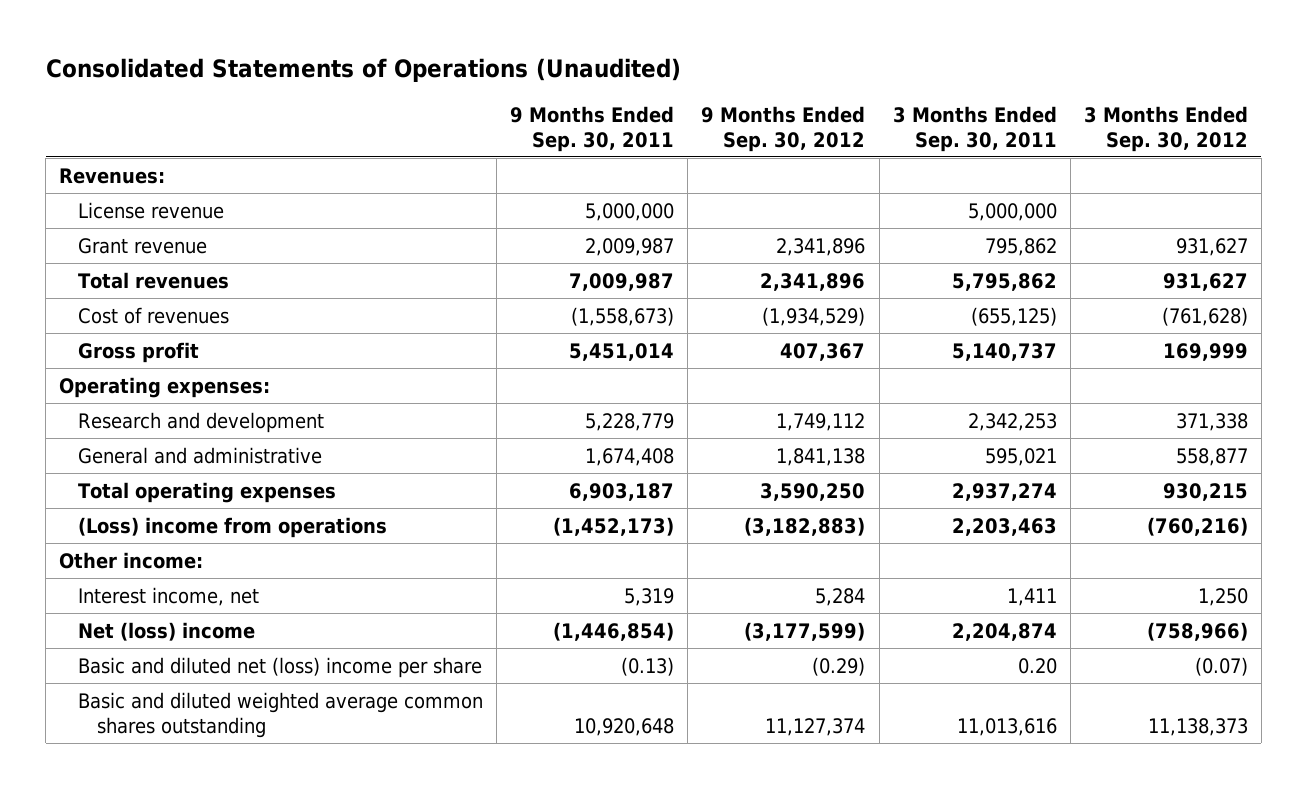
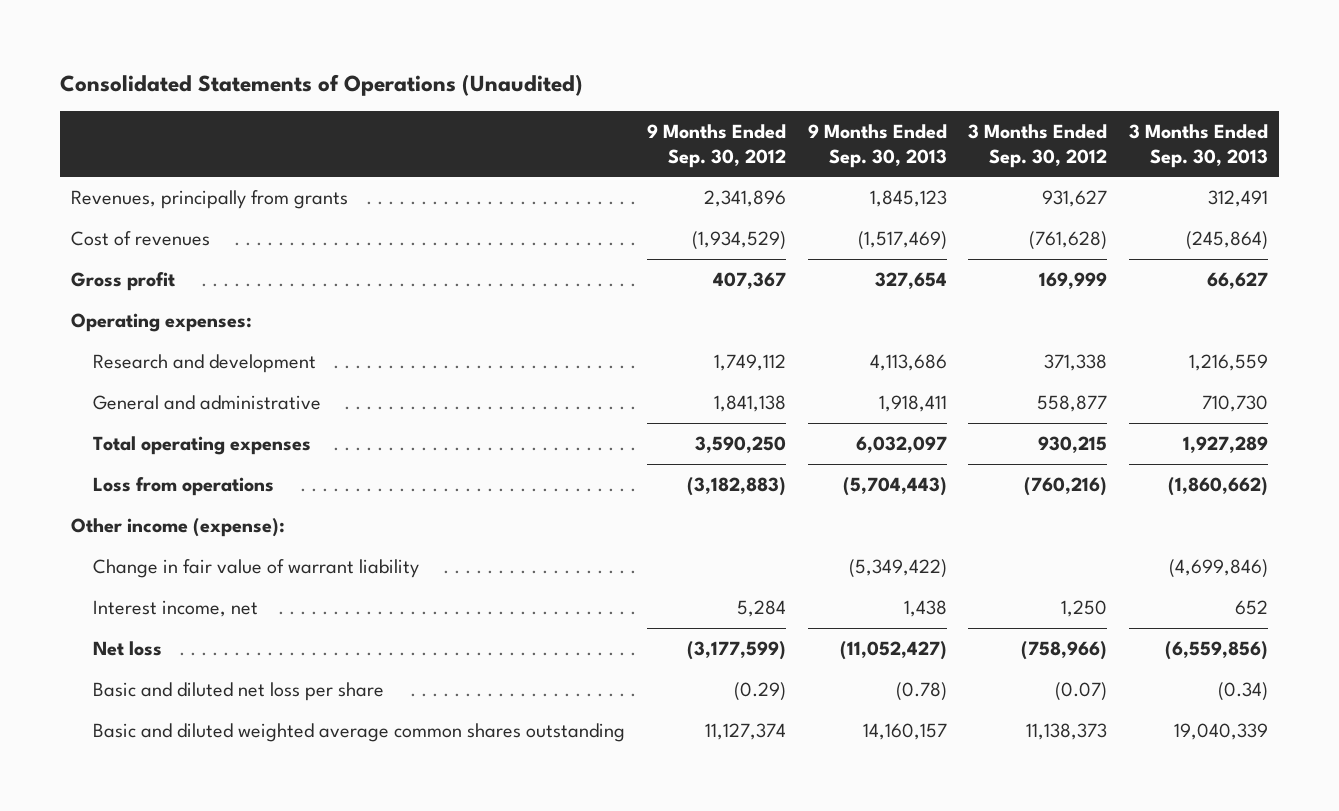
[510,105,675,152] 9 Months Ended Sep. 30, 2011 -> none
[892,105,1057,152] 3 Months Ended Sep. 30, 2011 -> none
none -> [807,123,947,168] 9 Months Ended Sep. 30, 2013
none -> [1129,123,1269,168] 3 Months Ended Sep. 30, 2013
[59,167,166,184] Revenues: -> none
[78,201,225,219] License revenue -> none
[78,271,230,289] Total revenues -> none
[78,237,208,254] Grant revenue -> [70,189,348,209] Revenues, principally from grants
[78,516,388,538] (Loss) income from operations -> [93,476,275,496] Loss from operations
[59,551,204,569] Other income: -> [70,517,285,537] Other income (expense):
none -> [93,558,420,578] Change in fair value of warrant liability
[78,621,256,641] Net (loss) income -> [93,640,163,656] Net loss
[78,656,483,678] Basic and diluted net (loss) income per share -> [93,681,385,701] Basic and diluted net loss per share

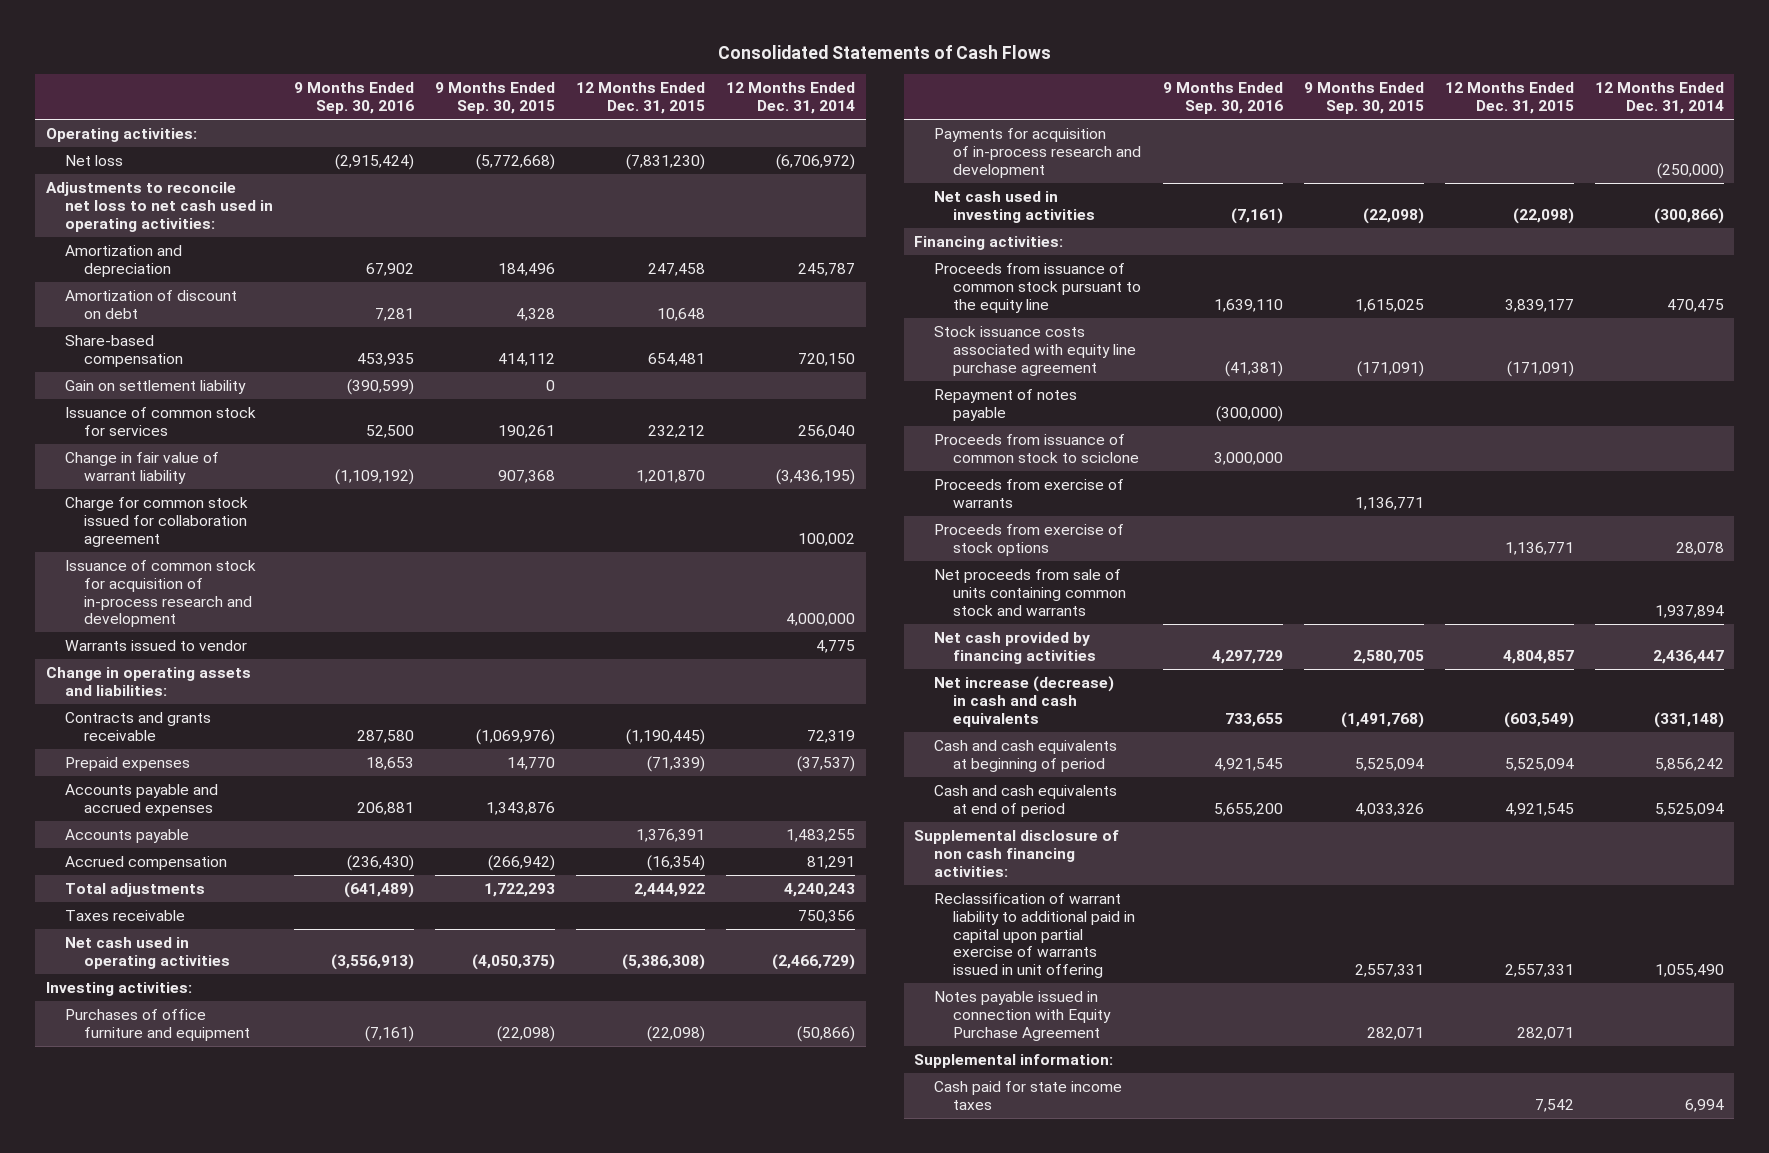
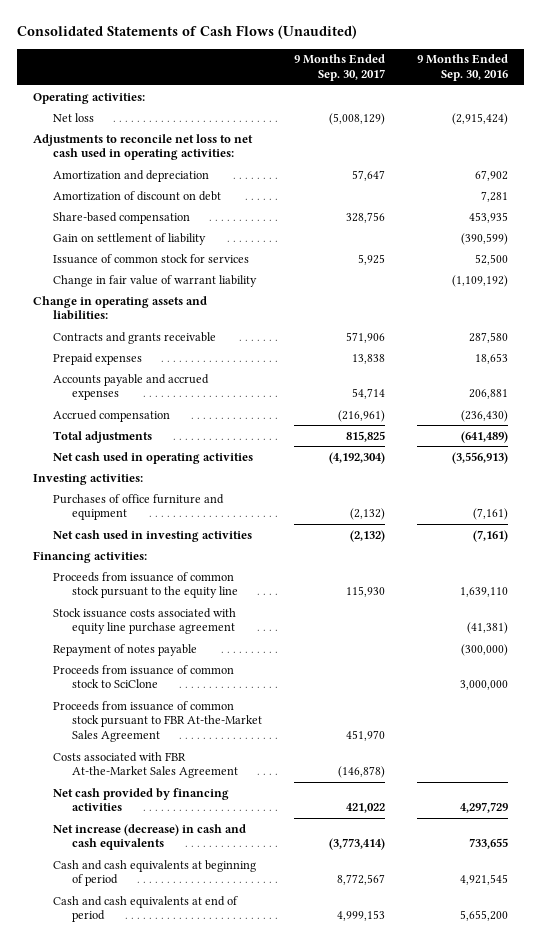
[717,44,1051,59] Consolidated Statements of Cash Flows -> [16,25,357,40] Consolidated Statements of Cash Flows (Unaudited)
[435,82,556,114] 9 Months Ended Sep. 30, 2015 -> none
[576,82,706,114] 12 Months Ended Dec. 31, 2015 -> none
[726,82,856,114] 12 Months Ended Dec. 31, 2014 -> none
none -> [294,54,386,81] 9 Months Ended Sep. 30, 2017
[64,380,246,395] Gain on settlement liability -> [52,232,206,245] Gain on settlement of liability
[64,497,248,547] Charge for common stock issued for collaboration agreement -> none
[64,560,256,628] Issuance of common stock for acquisition of in-process research and development -> none
[64,640,247,652] Warrants issued to vendor -> none
[64,829,189,844] Accounts payable -> none
[64,910,185,922] Taxes receivable -> none
[933,128,1142,178] Payments for acquisition of in-process research and development -> none
[933,479,1124,508] Proceeds from exercise of warrants -> none
[933,524,1124,556] Proceeds from exercise of stock options -> none
[933,569,1127,616] Net proceeds from sale of units containing common stock and warrants -> none
[933,434,1140,463] Proceeds from issuance of common stock to sciclone -> [52,664,234,689] Proceeds from issuance of common stock to SciClone
none -> [52,700,263,743] Proceeds from issuance of common stock pursuant to FBR At-the-Market Sales Agreement
none -> [52,751,239,779] Costs associated with FBR At-the-Market Sales Agreement
[914,830,1120,877] Supplemental disclosure of non cash financing activities: -> none
[933,893,1136,979] Reclassification of warrant liability to additional paid in capital upon partial exercise of warrants issued in unit offering -> none
[933,991,1112,1041] Notes payable issued in connection with Equity Purchase Agreement -> none
[914,1054,1114,1069] Supplemental information: -> none
[933,1081,1122,1110] Cash paid for state income taxes -> none

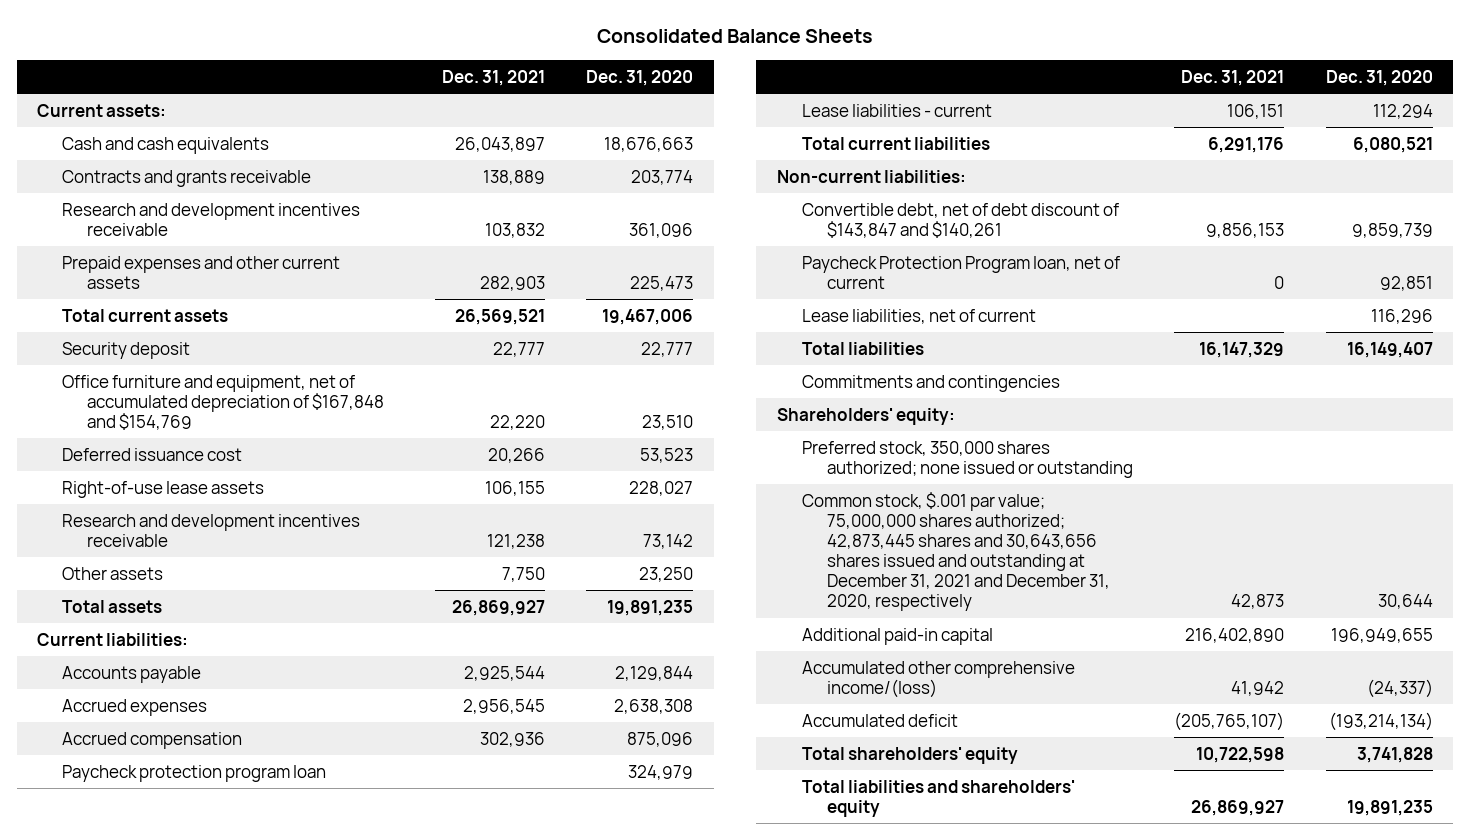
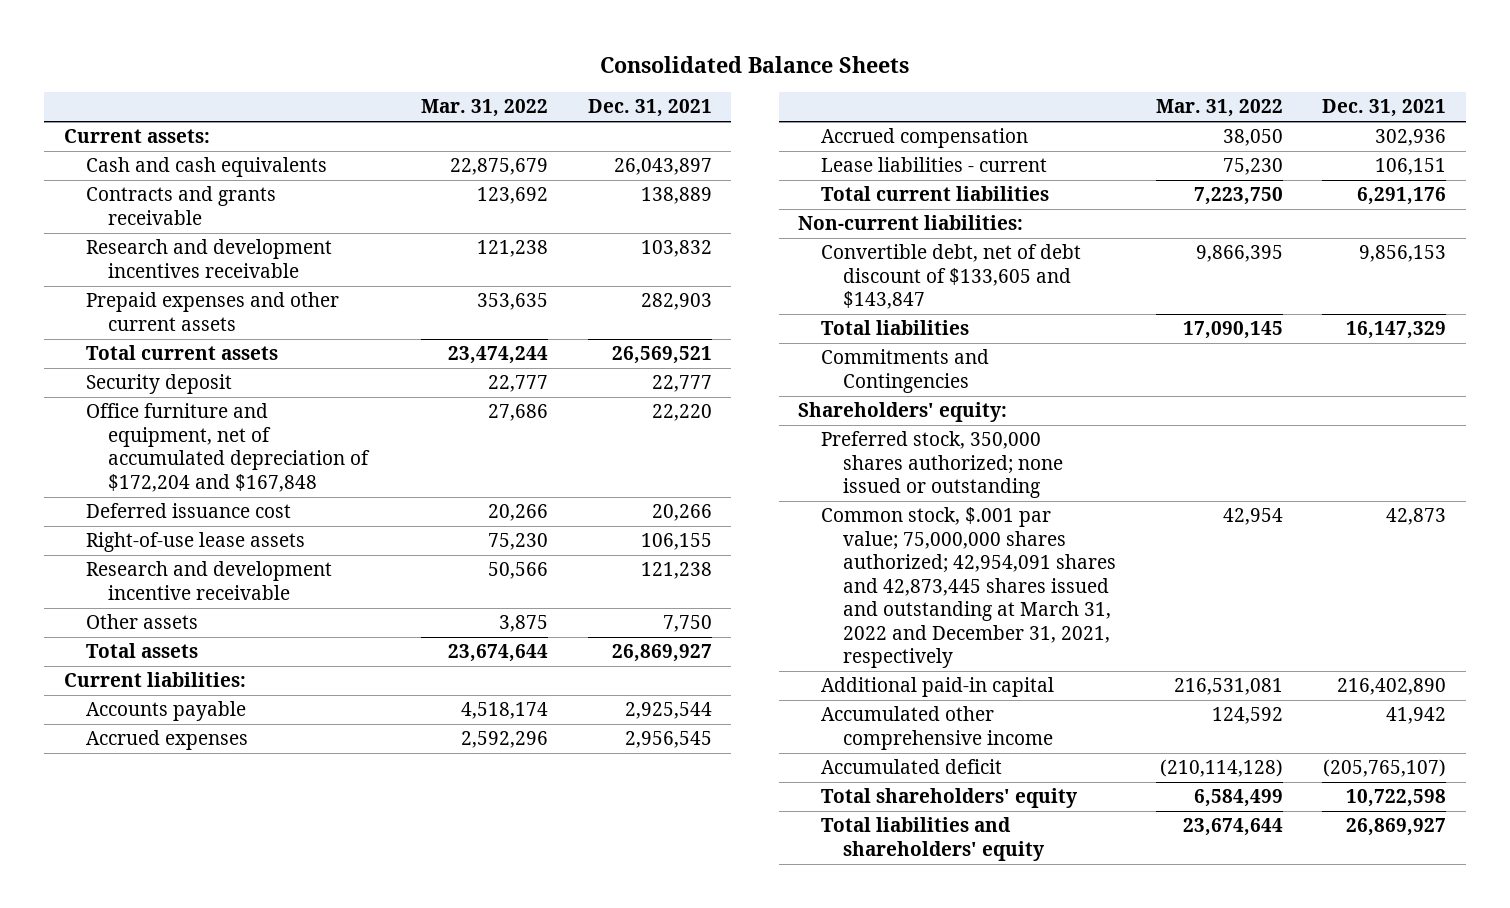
[586,69,694,86] Dec. 31, 2020 -> none
none -> [420,99,548,118] Mar. 31, 2022
[62,374,385,430] Office furniture and equipment, net of accumulated depreciation of $167,848 and $154,769 -> [85,403,371,492] Office furniture and equipment, net of accumulated depreciation of $172,204 and $167,848
[62,513,361,547] Research and development incentives receivable -> [85,561,332,600] Research and development incentive receivable
[62,764,327,782] Paycheck protection program loan -> none
[801,255,1120,289] Paycheck Protection Program loan, net of current -> none
[801,308,1036,324] Lease liabilities, net of current -> none
[801,202,1119,238] Convertible debt, net of debt discount of $143,847 and $140,261 -> [820,244,1081,310] Convertible debt, net of debt discount of $133,605 and $143,847
[801,374,1060,392] Commitments and contingencies -> [820,349,989,393] Commitments and Contingencies
[801,491,1110,612] Common stock, $.001 par value; 75,000,000 shares authorized; 42,873,445 shares and 30,643,656 shares issued and outstanding at December 31, 2021 and December 31, 2020, respectively -> [820,507,1116,669] Common stock, $.001 par value; 75,000,000 shares authorized; 42,954,091 shares and 42,873,445 shares issued and outstanding at March 31, 2022 and December 31, 2021, respectively
[801,660,1075,698] Accumulated other comprehensive income/(loss) -> [820,706,1053,750] Accumulated other comprehensive income

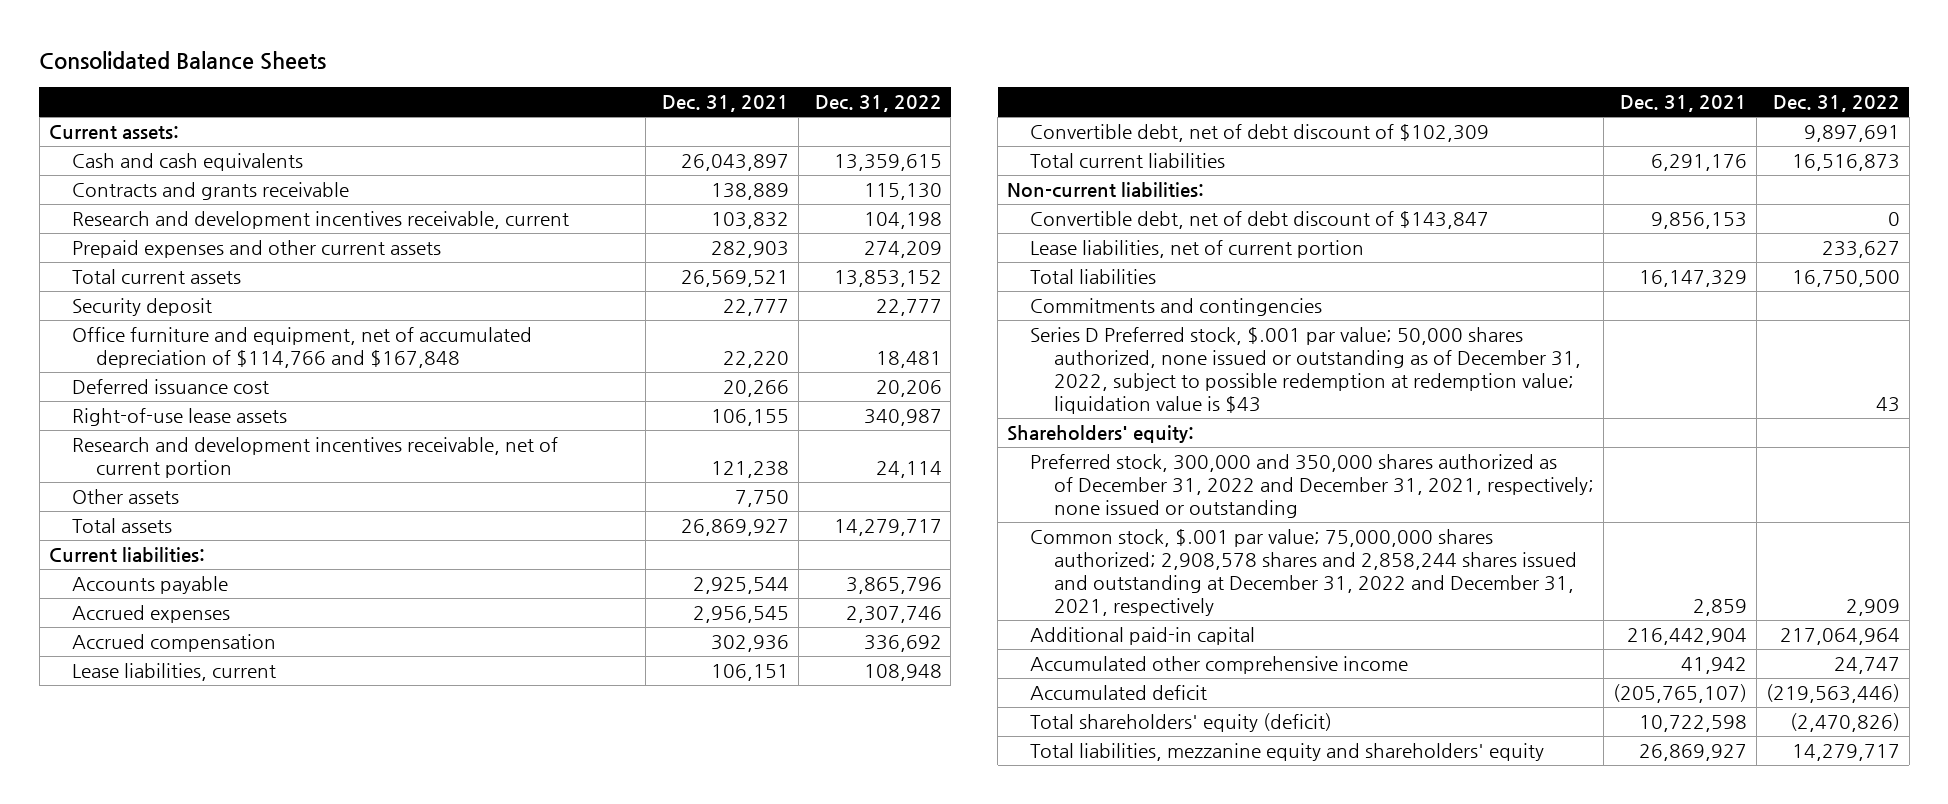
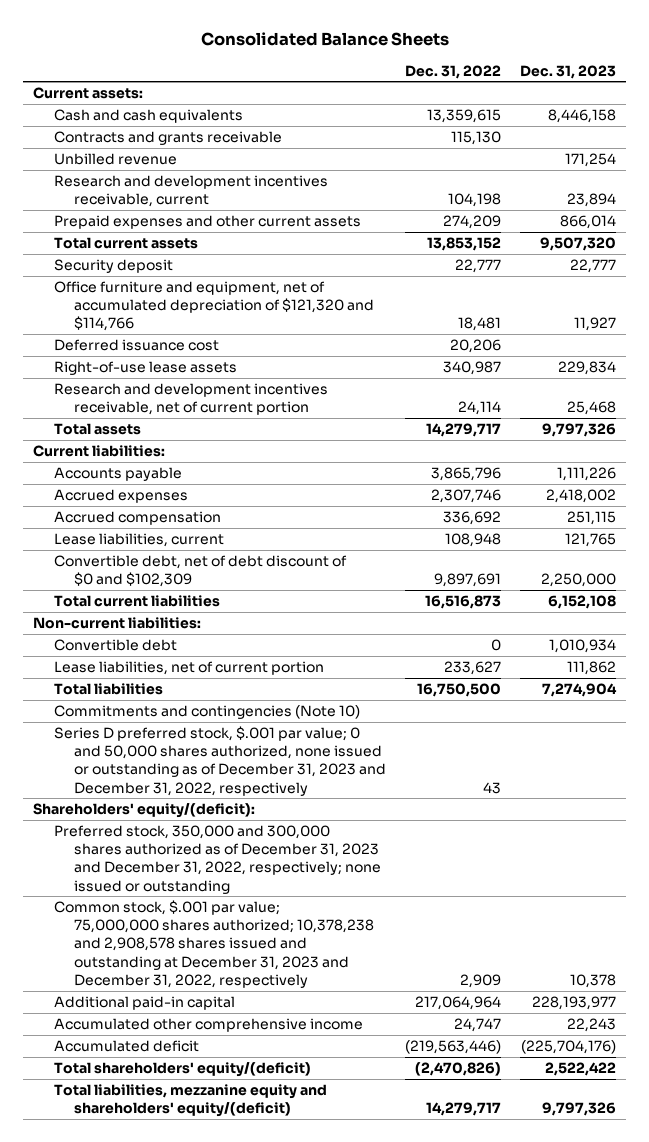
[661,95,789,113] Dec. 31, 2021 -> none
none -> [520,64,617,79] Dec. 31, 2023
none -> [53,153,177,166] Unbilled revenue
[72,327,533,369] Office furniture and equipment, net of accumulated depreciation of $114,766 and $167,848 -> [53,281,375,332] Office furniture and equipment, net of accumulated depreciation of $121,320 and $114,766
[72,489,180,505] Other assets -> none
[1030,124,1490,143] Convertible debt, net of debt discount of $102,309 -> [53,555,347,588] Convertible debt, net of debt discount of $0 and $102,309
[1030,211,1490,230] Convertible debt, net of debt discount of $143,847 -> none
none -> [53,639,177,652] Convertible debt
[1030,298,1323,317] Commitments and contingencies -> [53,705,360,720] Commitments and contingencies (Note 10)
[1030,327,1582,414] Series D Preferred stock, $.001 par value; 50,000 shares authorized, none issued or outstanding as of December 31, 2022, subject to possible redemption at redemption value; liquidation value is $43 -> [53,726,387,796] Series D preferred stock, $.001 par value; 0 and 50,000 shares authorized, none issued or outstanding as of December 31, 2023 and December 31, 2022, respectively
[1006,425,1194,444] Shareholders' equity: -> [32,803,255,819] Shareholders' equity/(deficit):
[1030,454,1595,518] Preferred stock, 300,000 and 350,000 shares authorized as of December 31, 2022 and December 31, 2021, respectively; none issued or outstanding -> [53,825,382,894] Preferred stock, 350,000 and 300,000 shares authorized as of December 31, 2023 and December 31, 2022, respectively; none issued or outstanding
[1030,529,1578,616] Common stock, $.001 par value; 75,000,000 shares authorized; 2,908,578 shares and 2,858,244 shares issued and outstanding at December 31, 2022 and December 31, 2021, respectively -> [53,900,375,988] Common stock, $.001 par value; 75,000,000 shares authorized; 10,378,238 and 2,908,578 shares issued and outstanding at December 31, 2023 and December 31, 2022, respectively
[1030,713,1333,733] Total shareholders' equity (deficit) -> [53,1062,311,1078] Total shareholders' equity/(deficit)
[1030,743,1545,762] Total liabilities, mezzanine equity and shareholders' equity -> [53,1084,327,1118] Total liabilities, mezzanine equity and shareholders' equity/(deficit)

